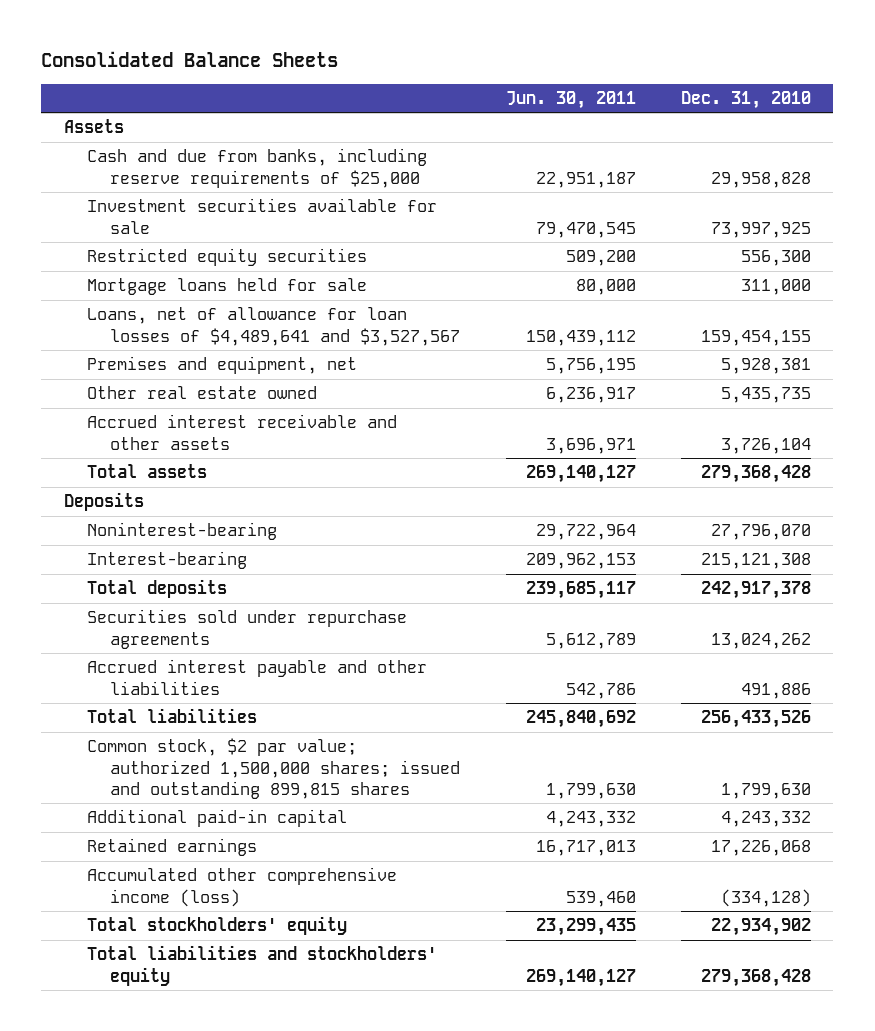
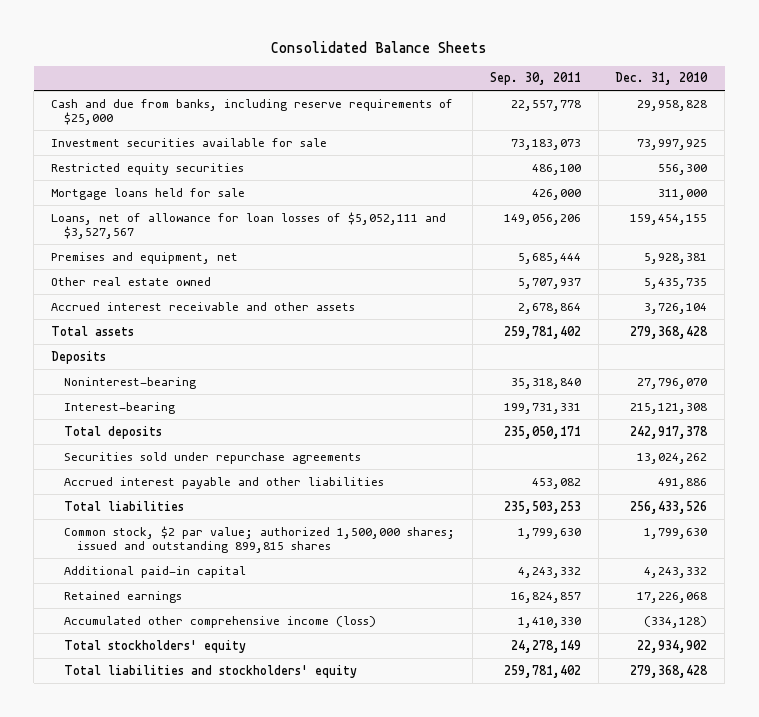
[505,90,636,109] Jun. 30, 2011 -> none
none -> [489,72,581,86] Sep. 30, 2011
[64,119,125,134] Assets -> none
[87,307,461,346] Loans, net of allowance for loan losses of $4,489,641 and $3,527,567 -> [51,211,447,240] Loans, net of allowance for loan losses of $5,052,111 and $3,527,567

